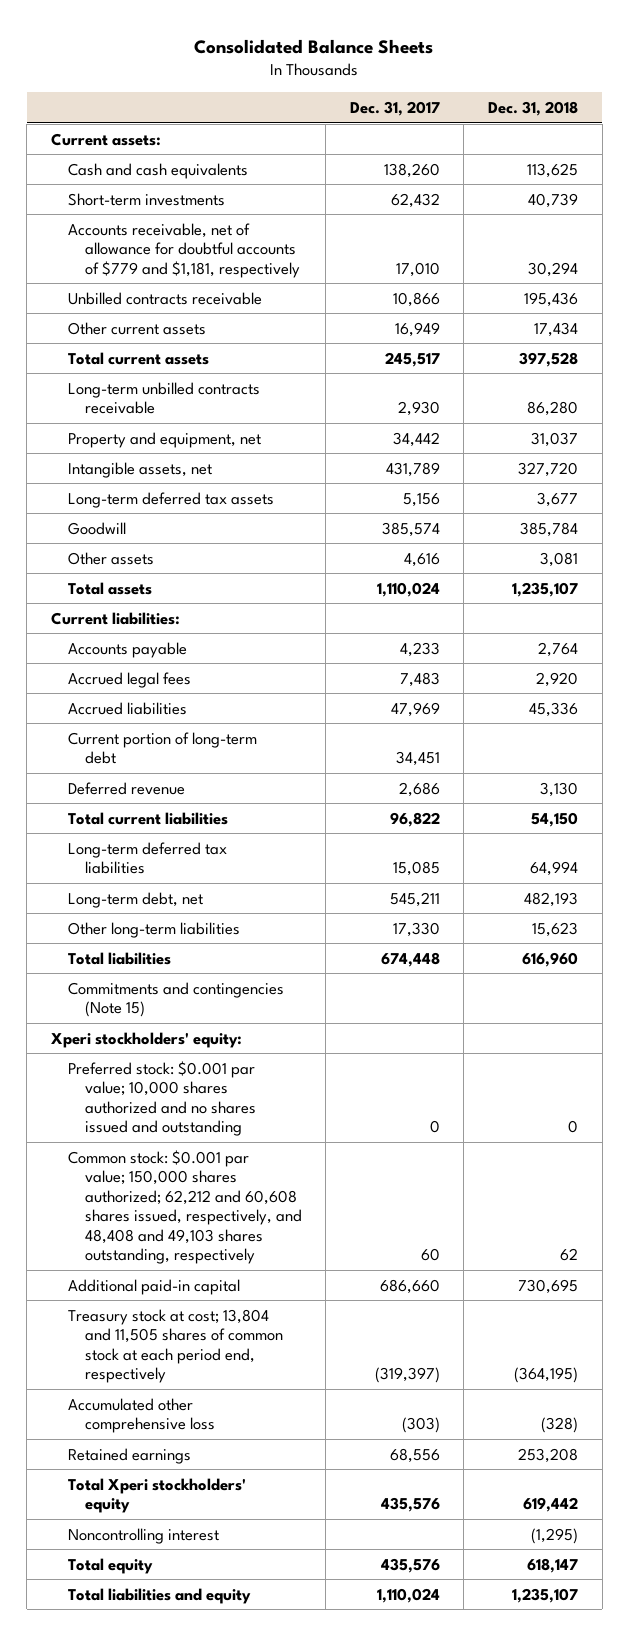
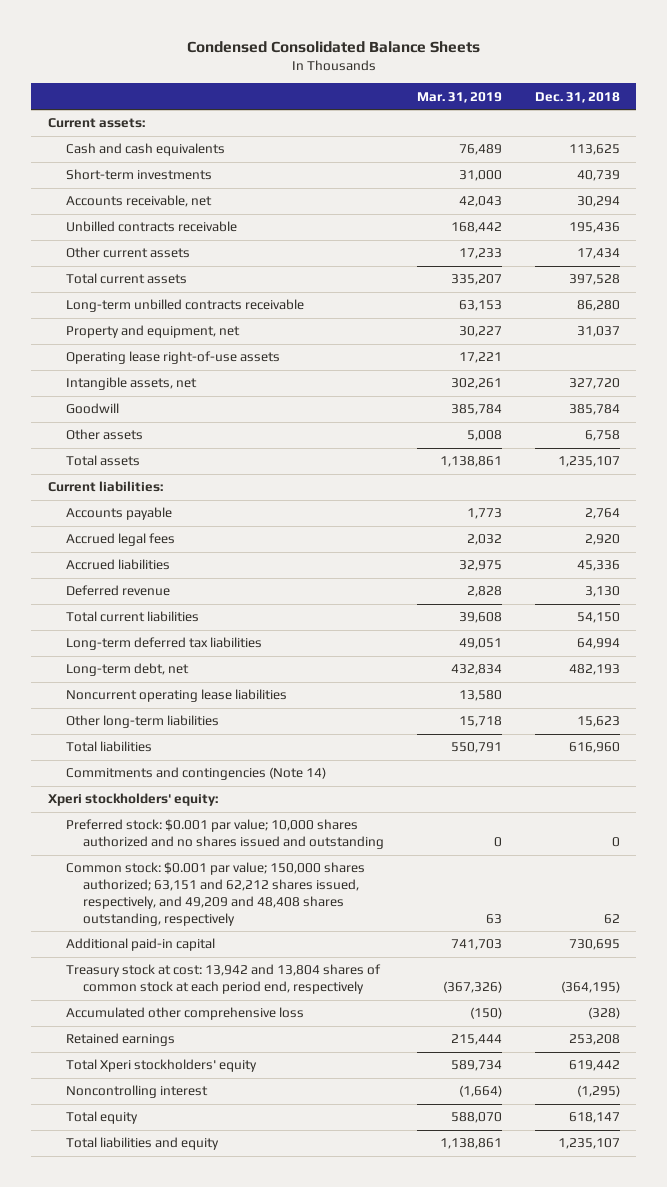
[194,38,434,54] Consolidated Balance Sheets -> [186,40,480,53] Condensed Consolidated Balance Sheets
[349,100,440,116] Dec. 31, 2017 -> none
none -> [417,91,503,103] Mar. 31, 2019
[67,222,300,278] Accounts receivable, net of allowance for doubtful accounts of $779 and $1,181, respectively -> [65,195,212,208] Accounts receivable, net
none -> [65,351,280,365] Operating lease right-of-use assets
[67,491,274,508] Long-term deferred tax assets -> none
[539,551,578,567] 3,081 -> [584,430,620,442] 6,758
[67,731,257,765] Current portion of long-term debt -> none
none -> [65,689,287,703] Noncurrent operating lease liabilities
[67,981,284,1018] Commitments and contingencies (Note 15) -> [65,767,326,781] Commitments and contingencies (Note 14)
[67,1149,302,1265] Common stock: $0.001 par value; 150,000 shares authorized; 62,212 and 60,608 shares issued, respectively, and 48,408 and 49,103 shares outstanding, respectively -> [65,862,365,926] Common stock: $0.001 par value; 150,000 shares authorized; 63,151 and 62,212 shares issued, respectively, and 49,209 and 48,408 shares outstanding, respectively
[67,1308,283,1384] Treasury stock at cost; 13,804 and 11,505 shares of common stock at each period end, respectively -> [65,964,381,995] Treasury stock at cost: 13,942 and 13,804 shares of common stock at each period end, respectively

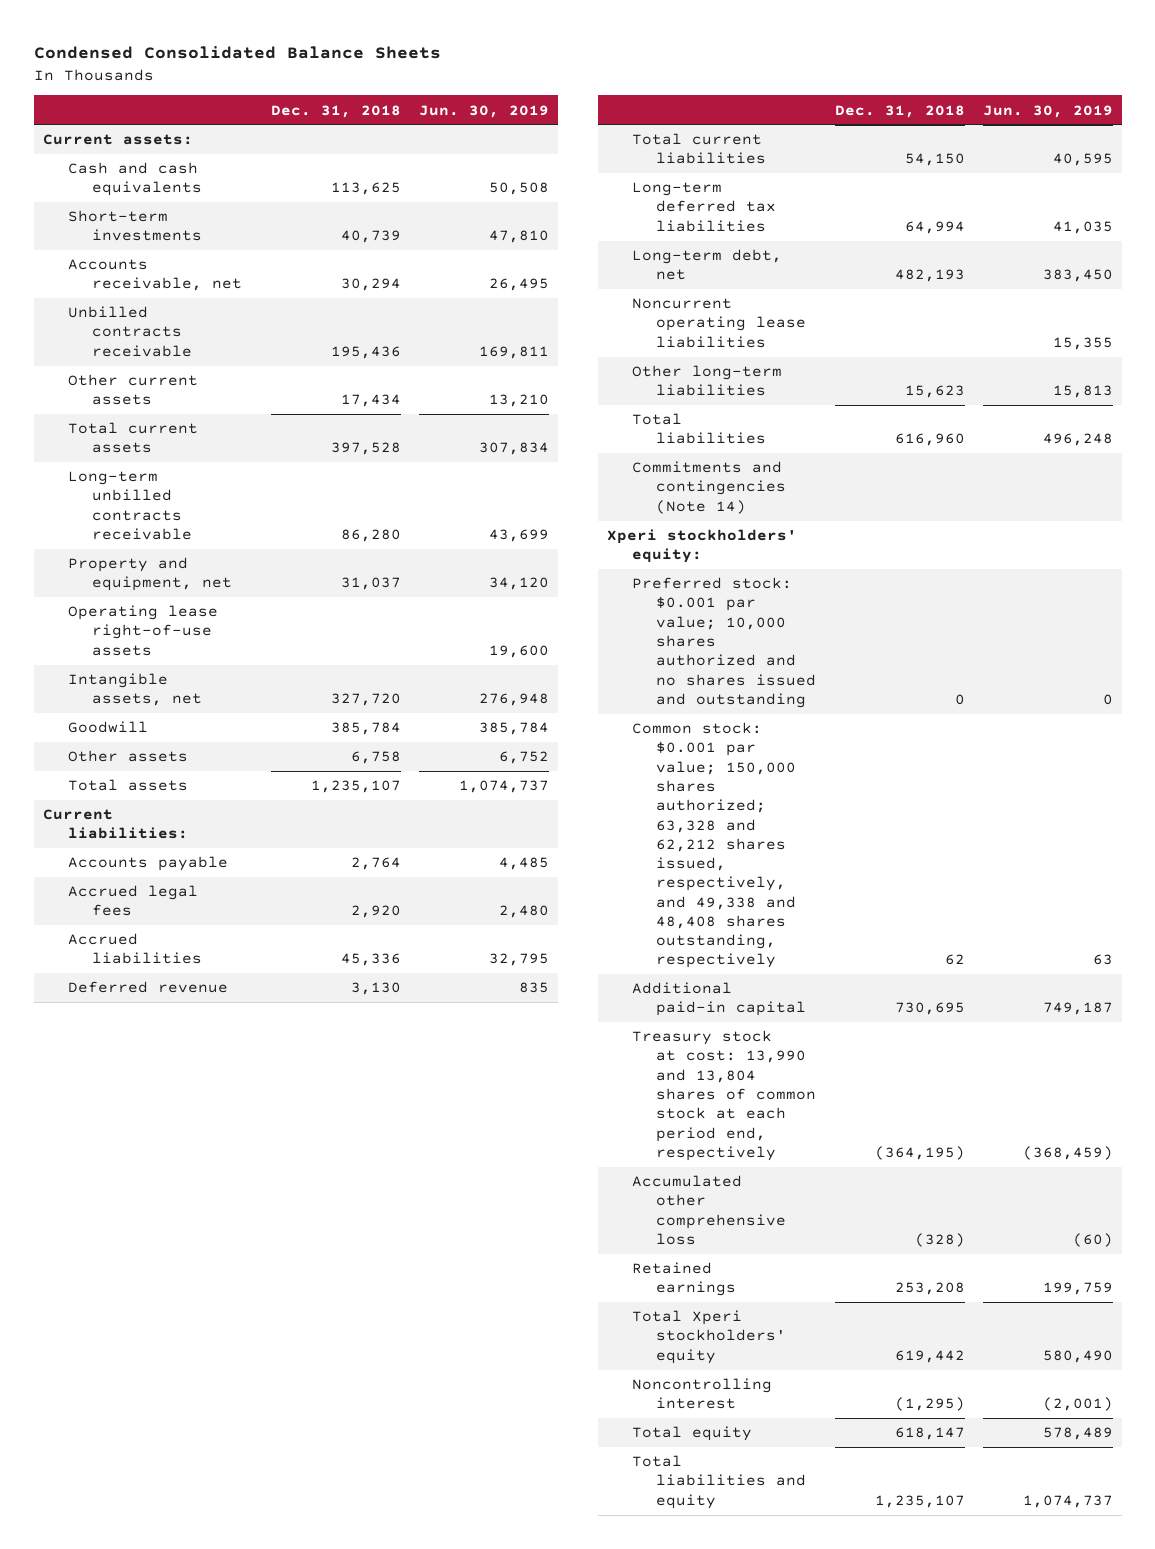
[417,91,503,103] Mar. 31, 2019 -> none
none -> [418,104,549,118] Jun. 30, 2019
[65,862,365,926] Common stock: $0.001 par value; 150,000 shares authorized; 63,151 and 62,212 shares issued, respectively, and 49,209 and 48,408 shares outstanding, respectively -> [631,722,797,969] Common stock: $0.001 par value; 150,000 shares authorized; 63,328 and 62,212 shares issued, respectively, and 49,338 and 48,408 shares outstanding, respectively
[65,964,381,995] Treasury stock at cost: 13,942 and 13,804 shares of common stock at each period end, respectively -> [631,1030,817,1161] Treasury stock at cost: 13,990 and 13,804 shares of common stock at each period end, respectively

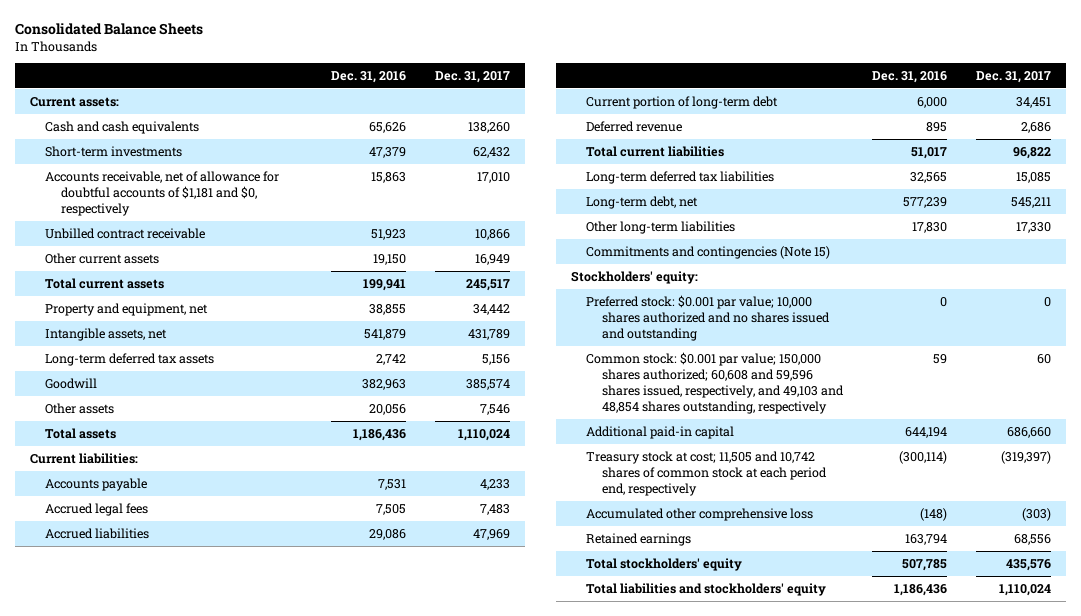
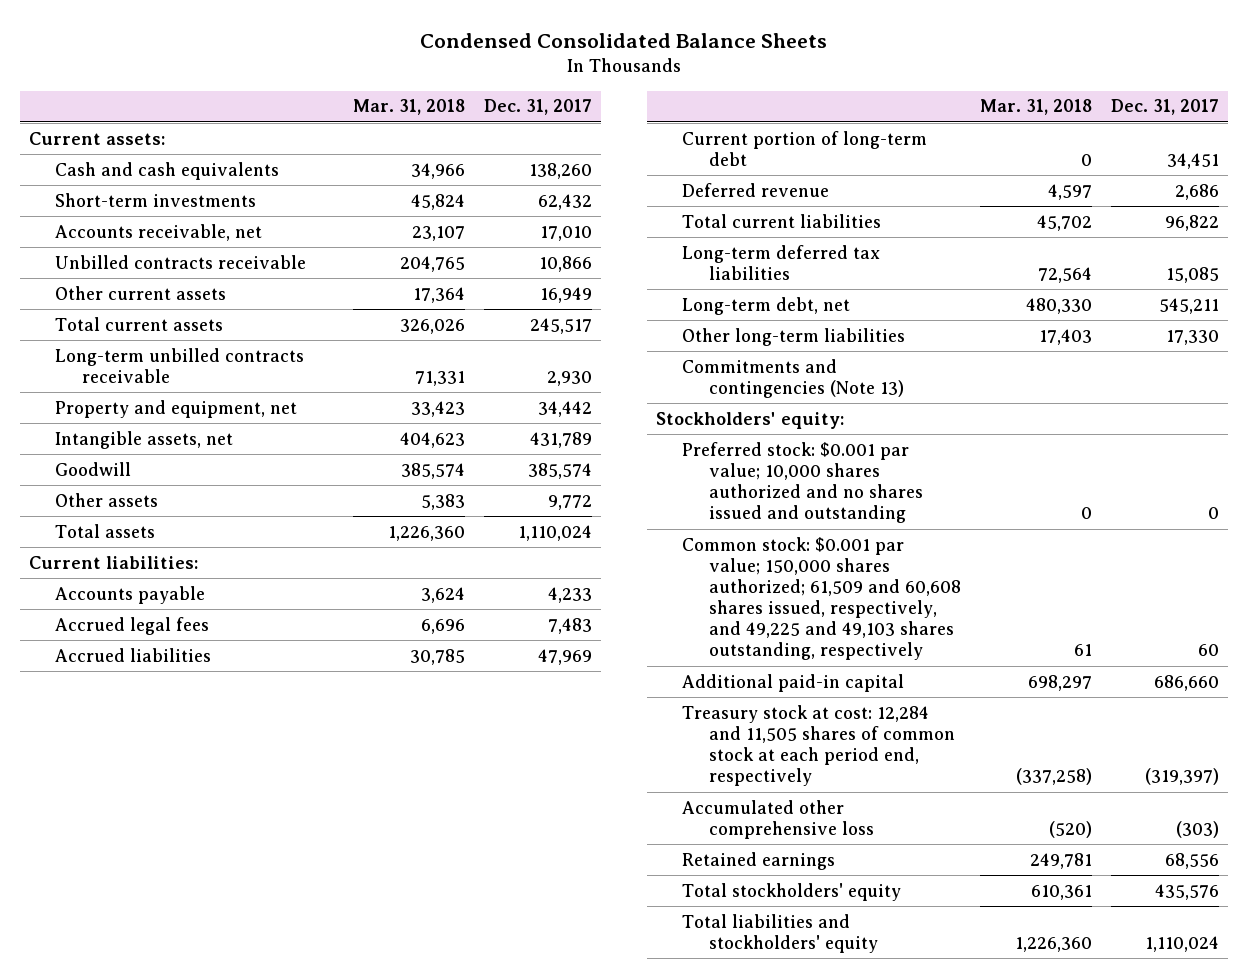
[15,23,204,36] Consolidated Balance Sheets -> [419,32,827,48] Condensed Consolidated Balance Sheets
[331,71,407,84] Dec. 31, 2016 -> none
none -> [352,99,465,116] Mar. 31, 2018
[45,170,280,216] Accounts receivable, net of allowance for doubtful accounts of $1,181 and $0, respectively -> [55,223,263,241] Accounts receivable, net
[45,227,206,239] Unbilled contract receivable -> [55,254,307,269] Unbilled contracts receivable
none -> [55,347,305,384] Long-term unbilled contracts receivable
[45,352,215,366] Long-term deferred tax assets -> none
[480,403,511,415] 7,546 -> [547,494,592,510] 9,772
[586,245,831,259] Commitments and contingencies (Note 15) -> [682,358,904,399] Commitments and contingencies (Note 13)
[586,351,844,414] Common stock: $0.001 par value; 150,000 shares authorized; 60,608 and 59,596 shares issued, respectively, and 49,103 and 48,854 shares outstanding, respectively -> [682,536,961,661] Common stock: $0.001 par value; 150,000 shares authorized; 61,509 and 60,608 shares issued, respectively, and 49,225 and 49,103 shares outstanding, respectively
[586,450,827,496] Treasury stock at cost; 11,505 and 10,742 shares of common stock at each period end, respectively -> [682,704,955,787] Treasury stock at cost: 12,284 and 11,505 shares of common stock at each period end, respectively

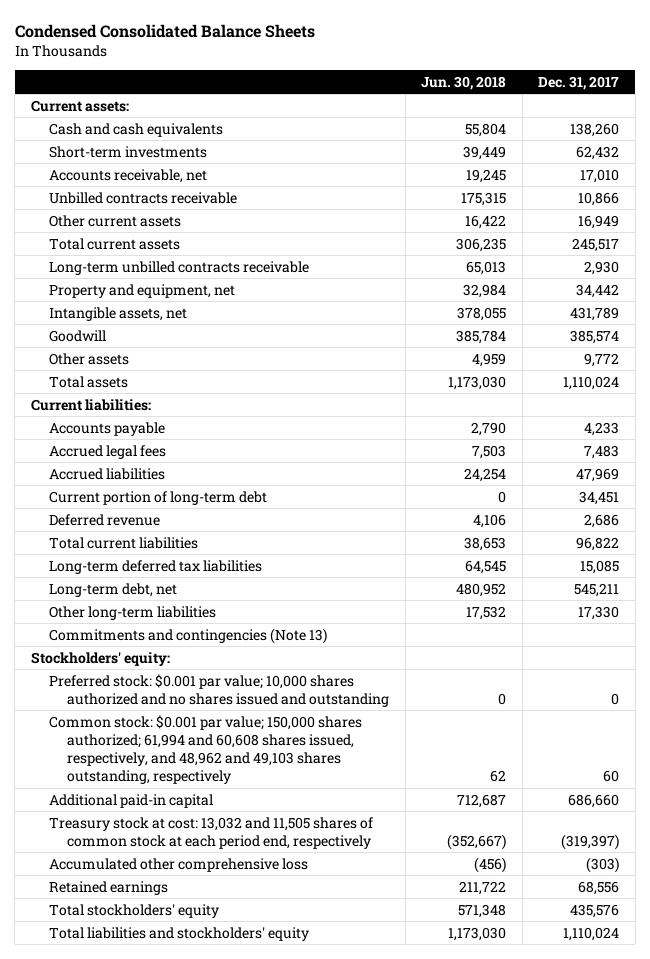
[352,99,465,116] Mar. 31, 2018 -> none
none -> [421,75,507,90] Jun. 30, 2018
[682,536,961,661] Common stock: $0.001 par value; 150,000 shares authorized; 61,509 and 60,608 shares issued, respectively, and 49,225 and 49,103 shares outstanding, respectively -> [49,714,363,785] Common stock: $0.001 par value; 150,000 shares authorized; 61,994 and 60,608 shares issued, respectively, and 48,962 and 49,103 shares outstanding, respectively
[682,704,955,787] Treasury stock at cost: 12,284 and 11,505 shares of common stock at each period end, respectively -> [49,816,374,849] Treasury stock at cost: 13,032 and 11,505 shares of common stock at each period end, respectively

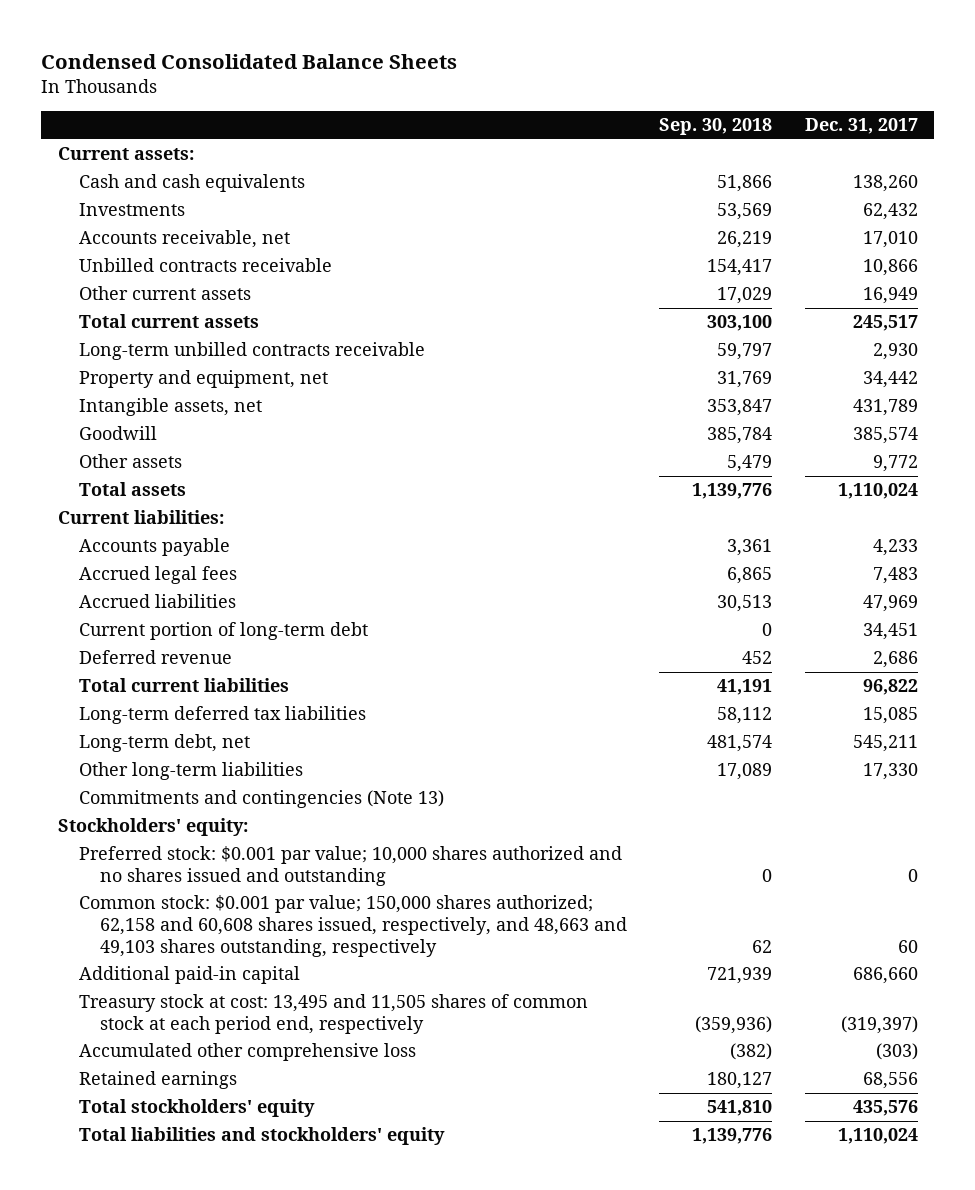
[421,75,507,90] Jun. 30, 2018 -> none
none -> [659,118,773,136] Sep. 30, 2018
[49,145,208,158] Short-term investments -> [78,203,185,217] Investments
[49,714,363,785] Common stock: $0.001 par value; 150,000 shares authorized; 61,994 and 60,608 shares issued, respectively, and 48,962 and 49,103 shares outstanding, respectively -> [78,895,628,957] Common stock: $0.001 par value; 150,000 shares authorized; 62,158 and 60,608 shares issued, respectively, and 48,663 and 49,103 shares outstanding, respectively
[49,816,374,849] Treasury stock at cost: 13,032 and 11,505 shares of common stock at each period end, respectively -> [78,994,588,1035] Treasury stock at cost: 13,495 and 11,505 shares of common stock at each period end, respectively

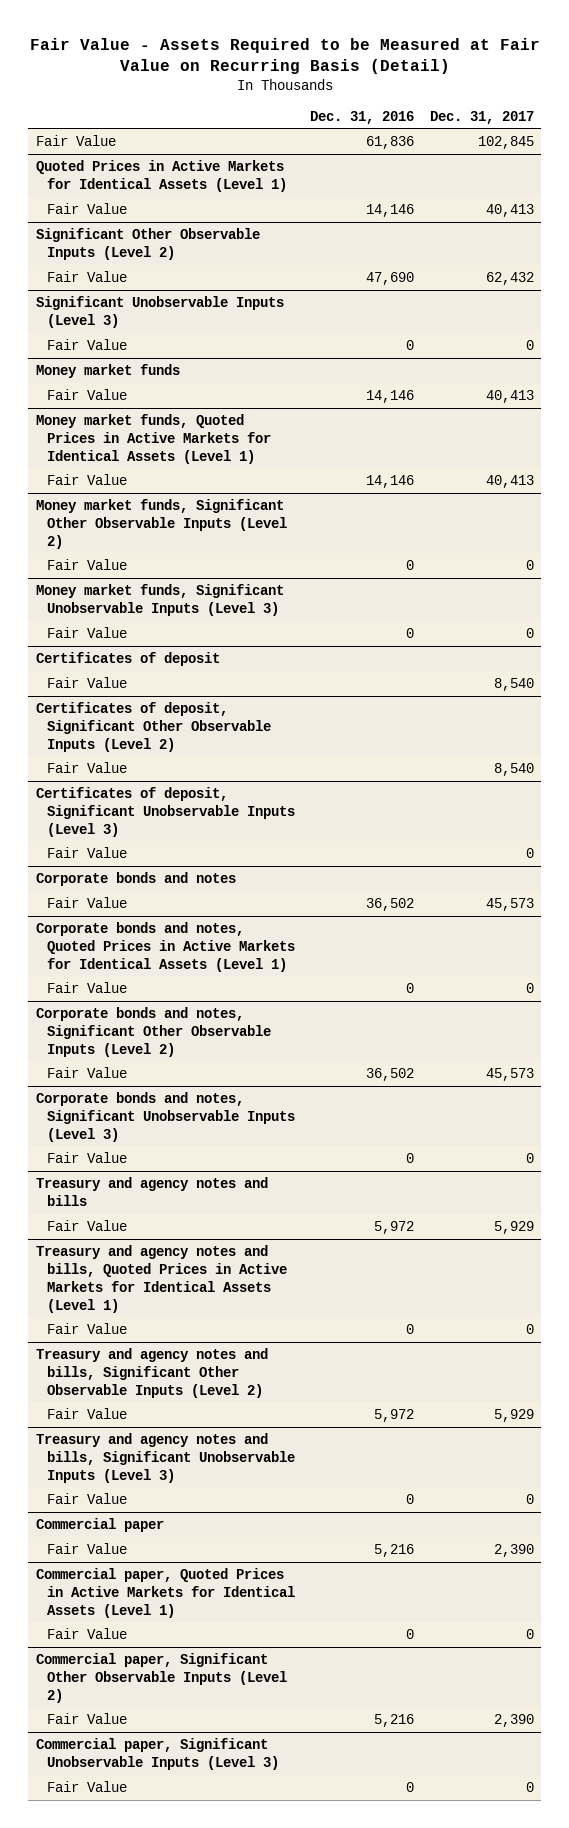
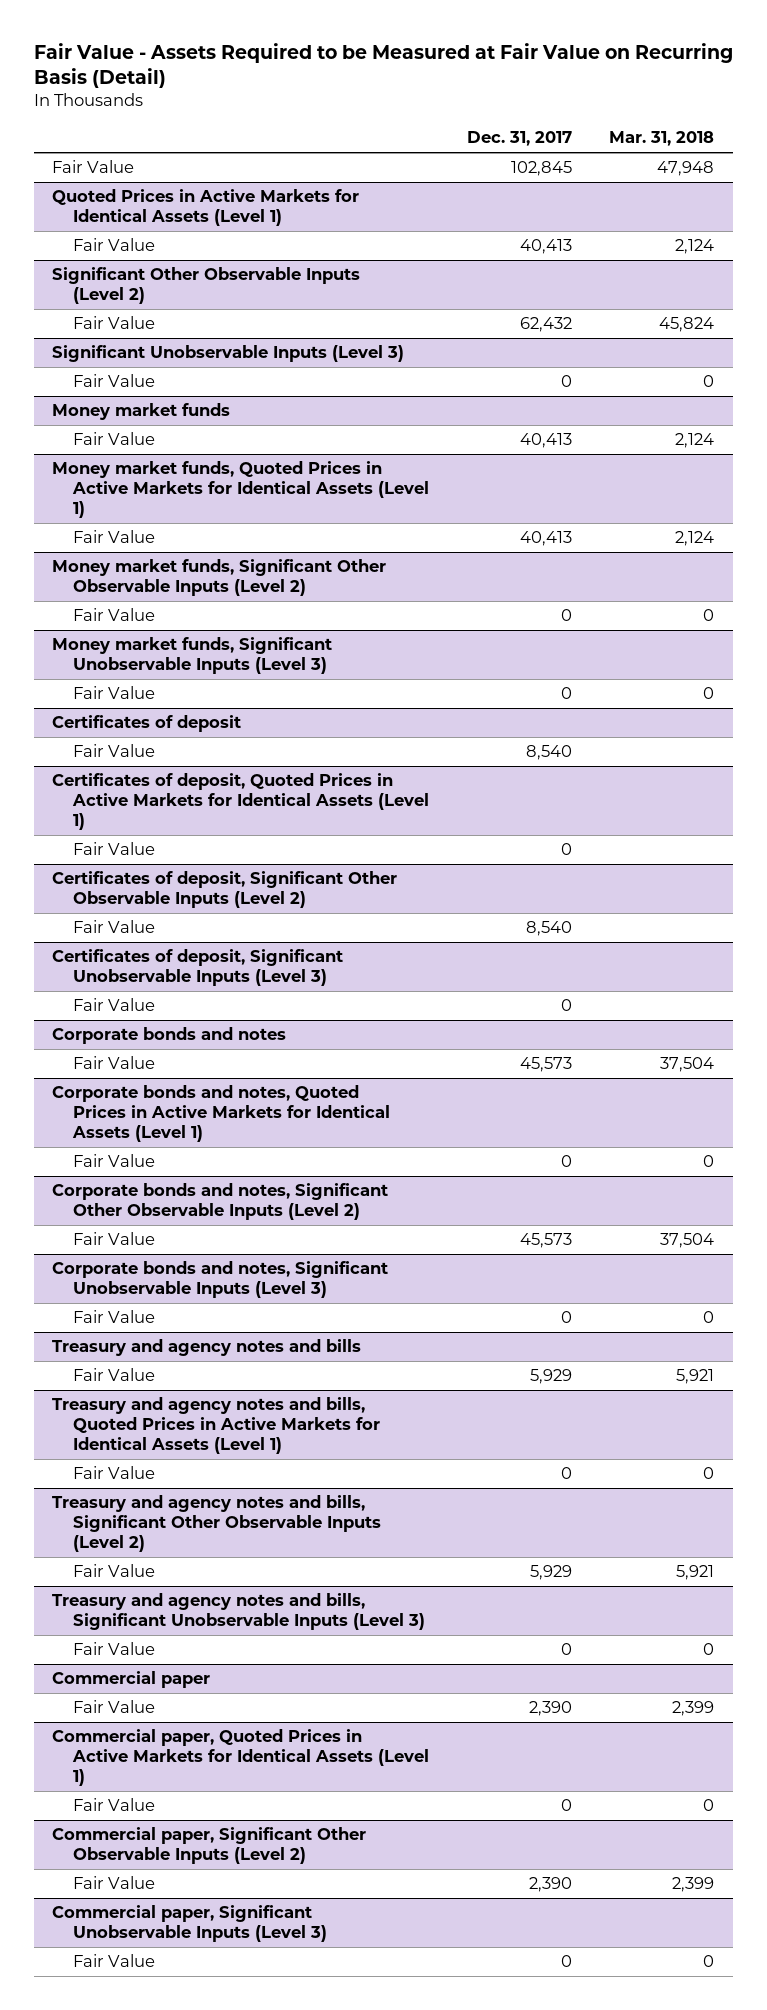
[310,110,415,124] Dec. 31, 2016 -> none
none -> [609,131,715,147] Mar. 31, 2018
none -> [52,773,430,831] Certificates of deposit, Quoted Prices in Active Markets for Identical Assets (Level 1)
none -> [73,842,156,856] Fair Value

